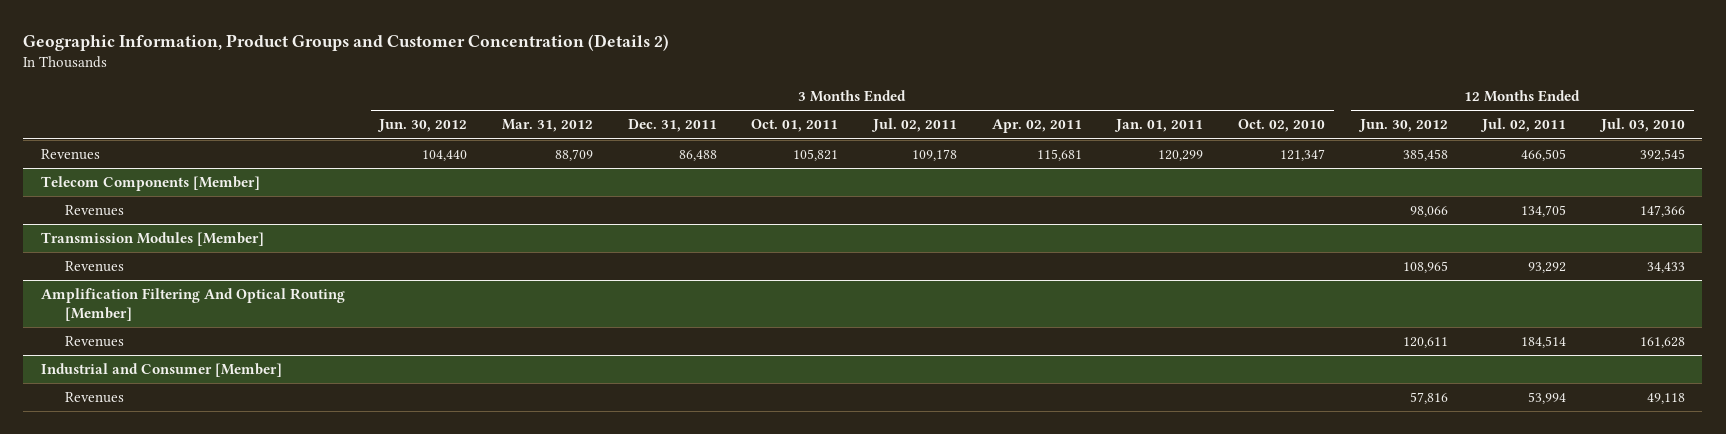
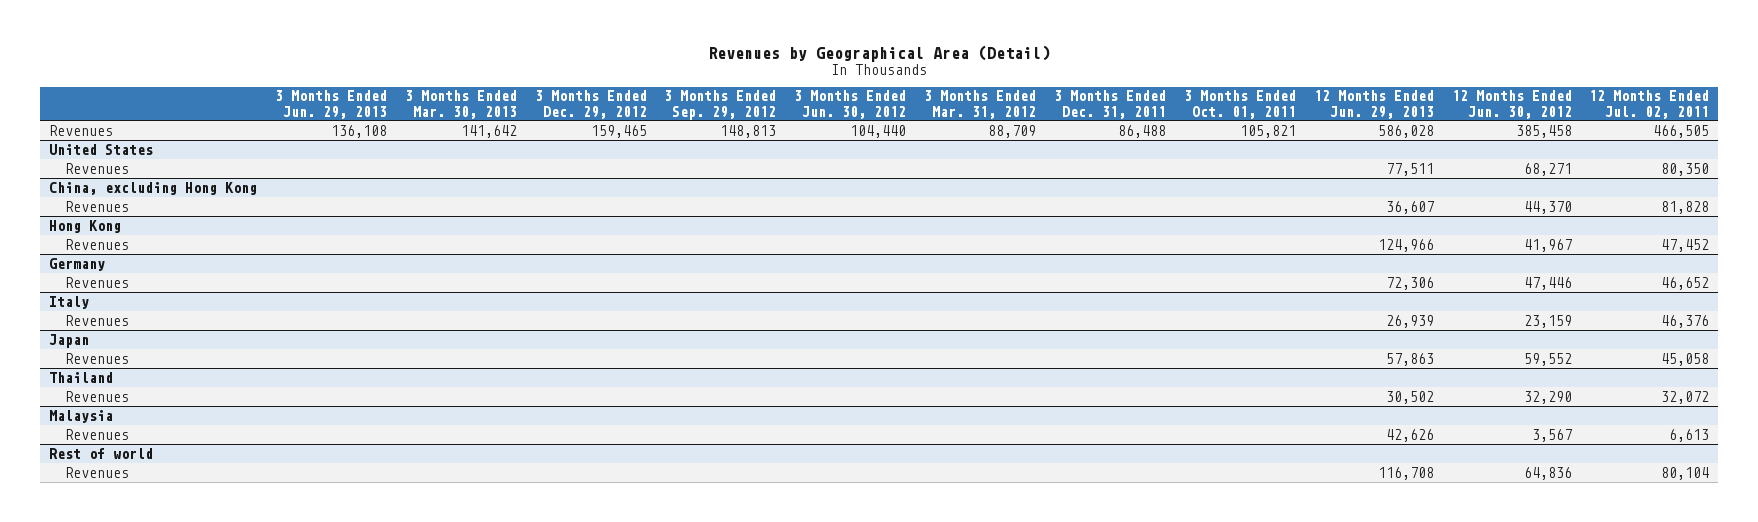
[23,33,670,51] Geographic Information, Product Groups and Customer Concentration (Details 2) -> [708,44,1051,62] Revenues by Geographical Area (Detail)
[870,118,957,133] Jul. 02, 2011 -> none
[991,119,1082,134] Apr. 02, 2011 -> none
[1114,119,1204,133] Jan. 01, 2011 -> none
[1237,119,1325,133] Oct. 02, 2010 -> none
[1598,118,1685,133] Jul. 03, 2010 -> none
none -> [274,90,387,119] 3 Months Ended Jun. 29, 2013
none -> [404,90,517,119] 3 Months Ended Mar. 30, 2013
none -> [534,90,647,119] 3 Months Ended Dec. 29, 2012
none -> [664,90,777,120] 3 Months Ended Sep. 29, 2012
none -> [1313,90,1434,119] 12 Months Ended Jun. 29, 2013
[40,176,260,192] Telecom Components [Member] -> none
[40,232,264,247] Transmission Modules [Member] -> none
[40,288,345,322] Amplification Filtering And Optical Routing [Member] -> none
[40,363,282,378] Industrial and Consumer [Member] -> none
none -> [49,143,154,155] United States
[1409,206,1448,218] 98,066 -> [1523,162,1572,176] 68,271
[1521,205,1567,218] 134,705 -> [1661,162,1710,176] 80,350
none -> [49,181,258,195] China, excluding Hong Kong
[1402,261,1448,274] 108,965 -> [1523,200,1572,214] 44,370
[1528,262,1567,274] 93,292 -> [1661,200,1710,214] 81,828
none -> [49,219,122,233] Hong Kong
[1402,337,1448,349] 120,611 -> [1523,238,1572,252] 41,967
[1521,336,1567,349] 184,514 -> [1661,238,1710,252] 47,452
none -> [49,257,106,271] Germany
[1409,392,1448,405] 57,816 -> [1523,276,1572,290] 47,446
[1528,392,1567,405] 53,994 -> [1661,276,1710,290] 46,652
none -> [49,295,90,309] Italy
none -> [65,314,130,326] Revenues
none -> [49,333,90,348] Japan
none -> [65,352,130,364] Revenues
none -> [49,371,114,383] Thailand
none -> [65,390,130,402] Revenues
none -> [49,409,114,423] Malaysia
none -> [65,428,130,440] Revenues
none -> [49,447,154,459] Rest of world
none -> [65,466,130,478] Revenues

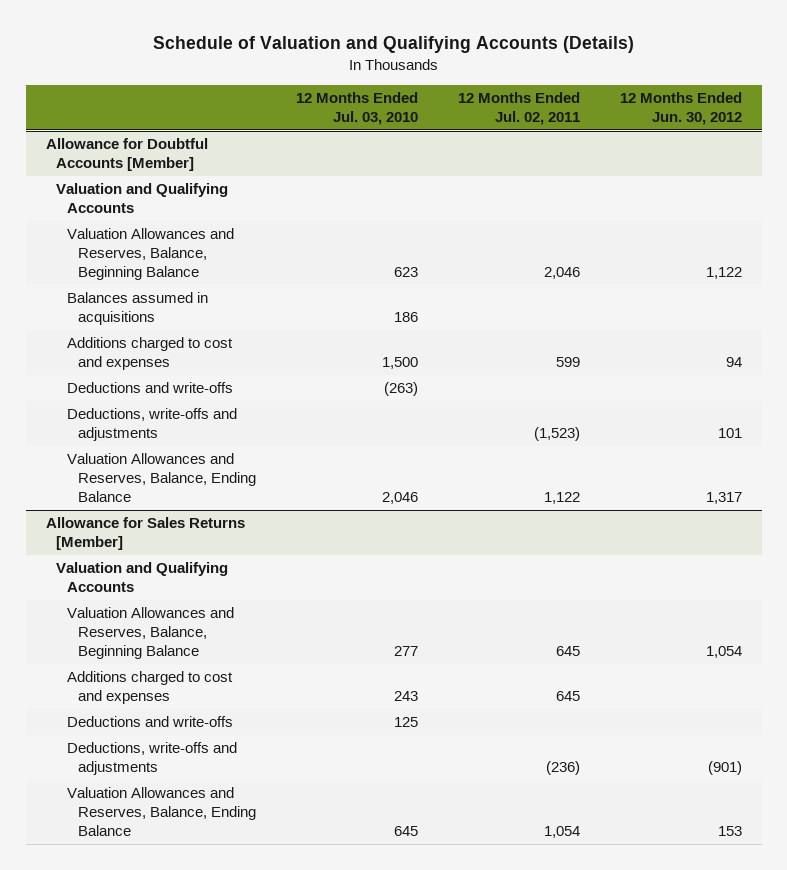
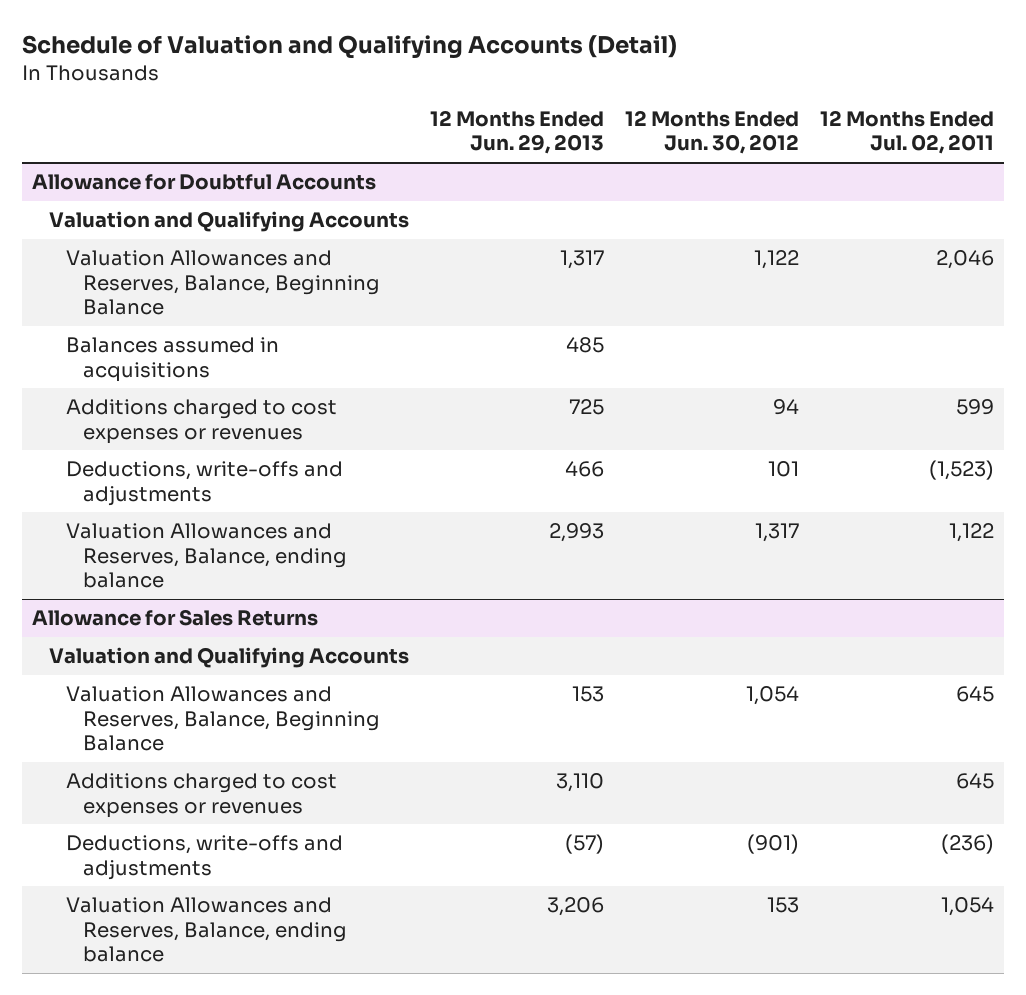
[152,36,634,54] Schedule of Valuation and Qualifying Accounts (Details) -> [21,34,677,59] Schedule of Valuation and Qualifying Accounts (Detail)
[295,92,418,126] 12 Months Ended Jul. 03, 2010 -> none
none -> [429,109,604,155] 12 Months Ended Jun. 29, 2013
[45,138,208,171] Allowance for Doubtful Accounts [Member] -> [32,174,377,191] Allowance for Doubtful Accounts
[67,382,234,394] Deductions and write-offs -> none
[67,337,234,370] Additions charged to cost and expenses -> [65,399,337,444] Additions charged to cost expenses or revenues
[67,453,256,502] Valuation Allowances and Reserves, Balance, Ending Balance -> [65,523,347,589] Valuation Allowances and Reserves, Balance, ending balance
[45,517,245,550] Allowance for Sales Returns [Member] -> [32,609,319,627] Allowance for Sales Returns
[67,716,234,728] Deductions and write-offs -> none
[67,671,234,704] Additions charged to cost and expenses -> [65,773,337,818] Additions charged to cost expenses or revenues
[67,787,256,836] Valuation Allowances and Reserves, Balance, Ending Balance -> [65,897,347,963] Valuation Allowances and Reserves, Balance, ending balance

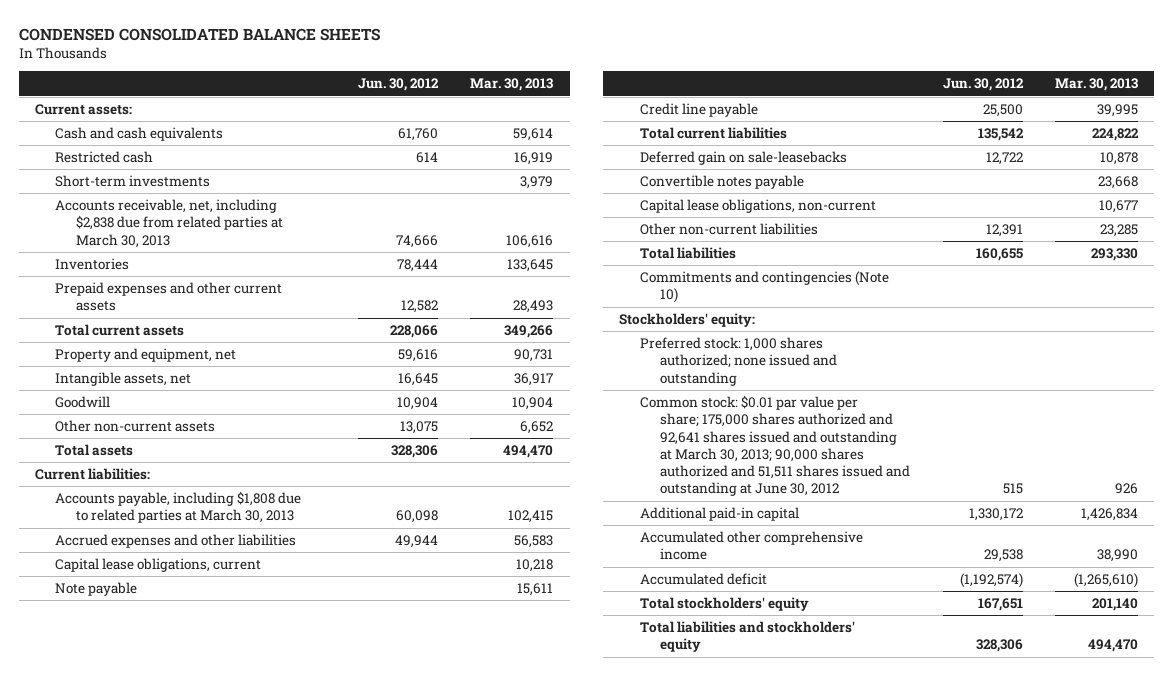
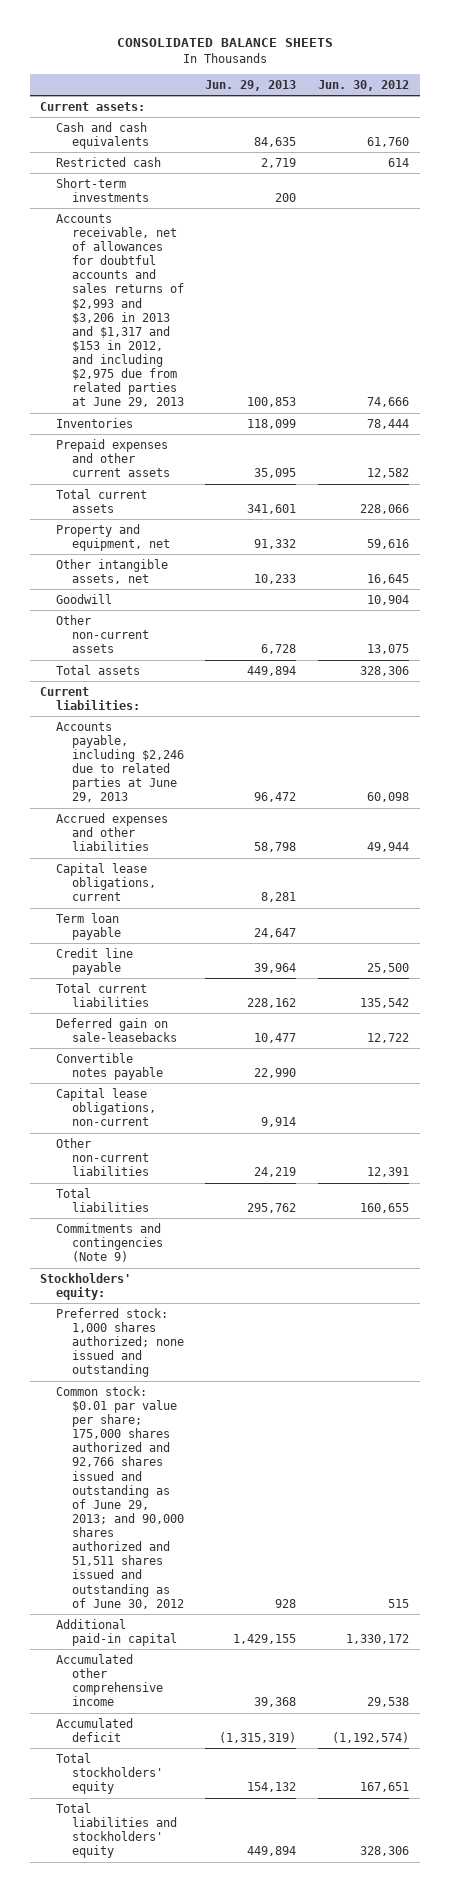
[18,27,380,41] CONDENSED CONSOLIDATED BALANCE SHEETS -> [116,38,333,48] CONSOLIDATED BALANCE SHEETS
[470,78,554,92] Mar. 30, 2013 -> none
none -> [205,79,297,91] Jun. 29, 2013
[55,199,283,248] Accounts receivable, net, including $2,838 due from related parties at March 30, 2013 -> [56,213,184,408] Accounts receivable, net of allowances for doubtful accounts and sales returns of $2,993 and $3,206 in 2013 and $1,317 and $153 in 2012, and including $2,975 due from related parties at June 29, 2013
[55,372,192,387] Intangible assets, net -> [56,558,169,584] Other intangible assets, net
[55,491,302,524] Accounts payable, including $1,808 due to related parties at March 30, 2013 -> [56,721,184,803] Accounts payable, including $2,246 due to related parties at June 29, 2013
[55,582,138,597] Note payable -> none
none -> [56,912,121,940] Term loan payable
[639,271,889,304] Commitments and contingencies (Note 10) -> [56,1222,163,1263] Commitments and contingencies (Note 9)
[639,395,911,497] Common stock: $0.01 par value per share; 175,000 shares authorized and 92,641 shares issued and outstanding at March 30, 2013; 90,000 shares authorized and 51,511 shares issued and outstanding at June 30, 2012 -> [56,1385,184,1609] Common stock: $0.01 par value per share; 175,000 shares authorized and 92,766 shares issued and outstanding as of June 29, 2013; and 90,000 shares authorized and 51,511 shares issued and outstanding as of June 30, 2012

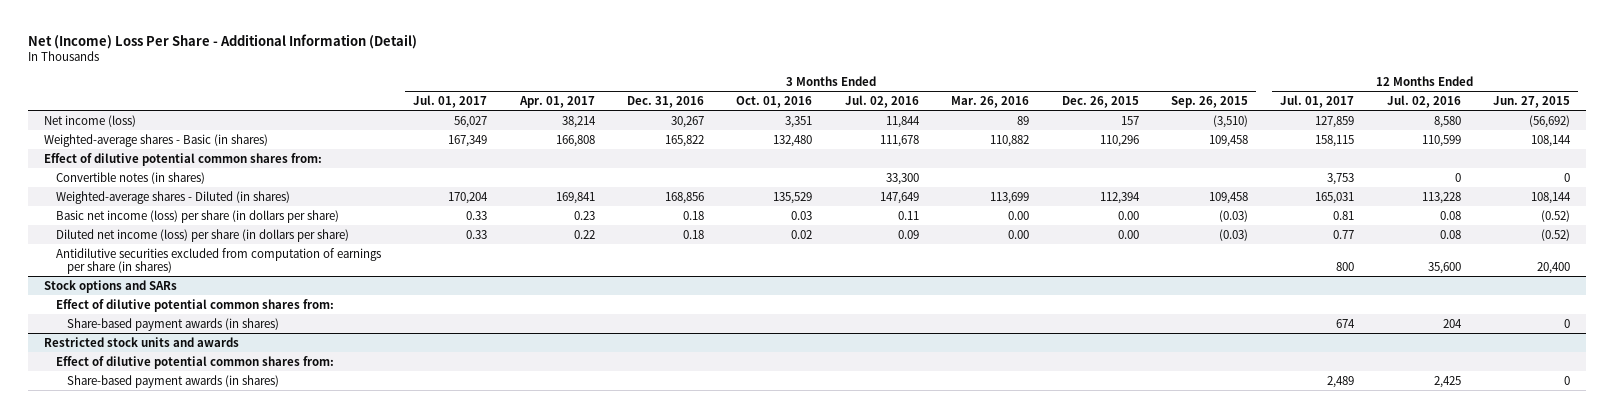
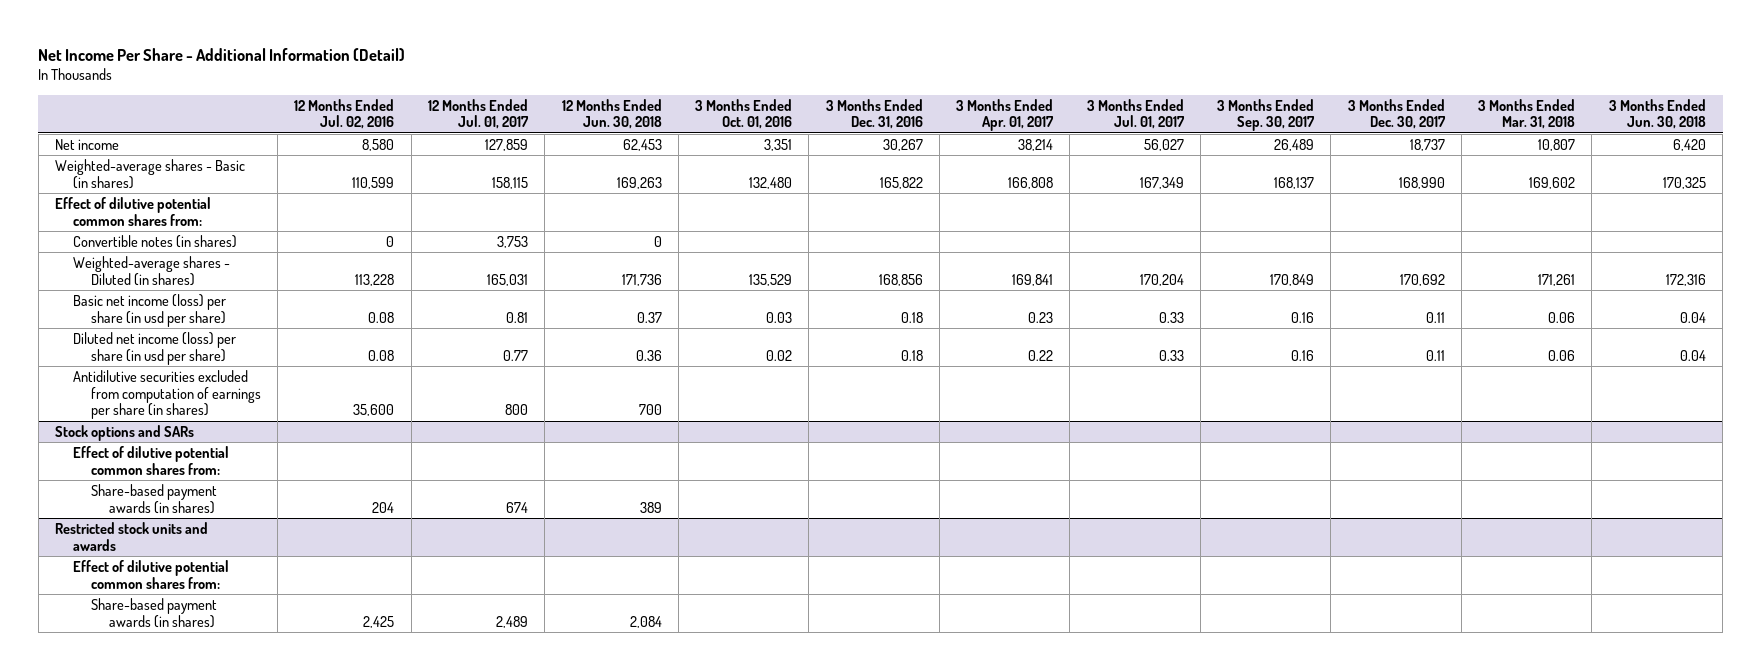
[28,33,418,49] Net (Income) Loss Per Share - Additional Information (Detail) -> [38,47,406,61] Net Income Per Share - Additional Information (Detail)
[844,94,919,108] Jul. 02, 2016 -> none
[951,95,1030,108] Mar. 26, 2016 -> none
[1061,95,1139,108] Dec. 26, 2015 -> none
[1170,95,1248,108] Sep. 26, 2015 -> none
[1493,95,1571,108] Jun. 27, 2015 -> none
none -> [561,98,662,130] 12 Months Ended Jun. 30, 2018
none -> [1217,98,1316,132] 3 Months Ended Sep. 30, 2017
none -> [1347,98,1446,130] 3 Months Ended Dec. 30, 2017
none -> [1478,98,1576,130] 3 Months Ended Mar. 31, 2018
none -> [1608,98,1706,130] 3 Months Ended Jun. 30, 2018
[44,114,137,127] Net income (loss) -> [55,138,120,150] Net income
[55,209,339,223] Basic net income (loss) per share (in dollars per share) -> [73,293,227,327] Basic net income (loss) per share (in usd per share)
[55,228,349,242] Diluted net income (loss) per share (in dollars per share) -> [73,331,237,365] Diluted net income (loss) per share (in usd per share)

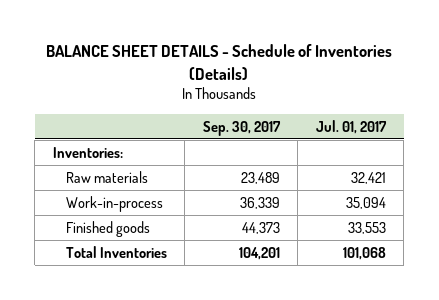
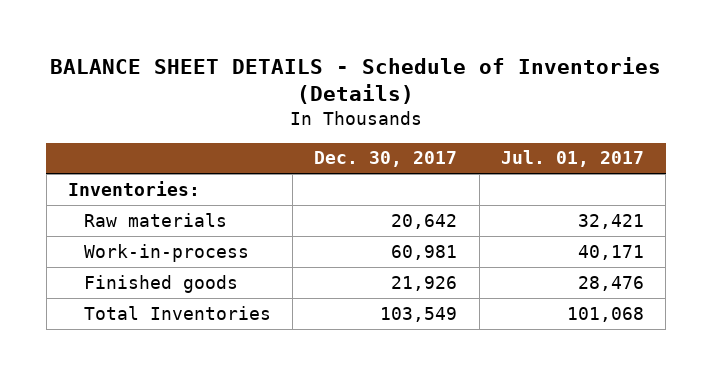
[202,120,281,136] Sep. 30, 2017 -> none
none -> [314,151,458,168] Dec. 30, 2017
[345,196,386,209] 35,094 -> [578,244,645,260] 40,171
[347,221,386,234] 33,553 -> [578,275,645,291] 28,476

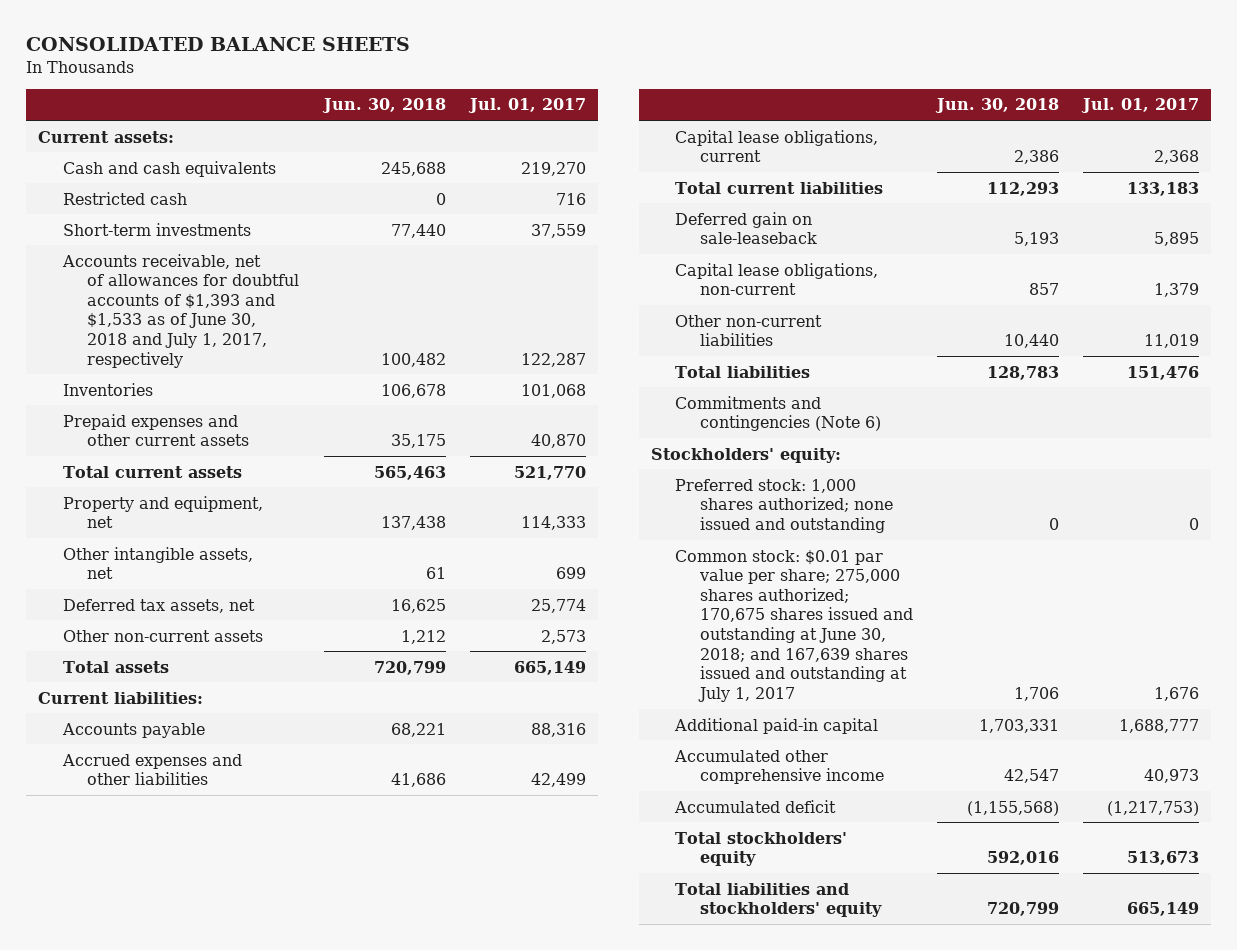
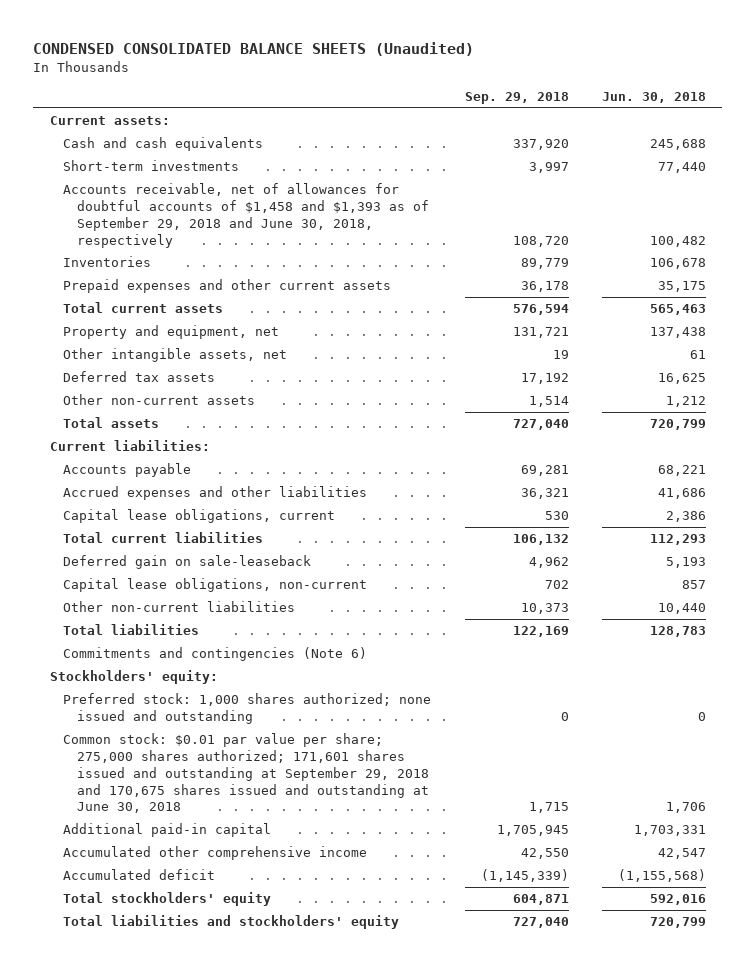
[25,36,410,51] CONSOLIDATED BALANCE SHEETS -> [33,41,475,56] CONDENSED CONSOLIDATED BALANCE SHEETS (Unaudited)
[468,98,587,114] Jul. 01, 2017 -> none
none -> [464,92,569,105] Sep. 29, 2018
[62,191,187,205] Restricted cash -> none
[61,253,300,368] Accounts receivable, net of allowances for doubtful accounts of $1,393 and $1,533 as of June 30, 2018 and July 1, 2017, respectively -> [63,183,429,248] Accounts receivable, net of allowances for doubtful accounts of $1,458 and $1,393 as of September 29, 2018 and June 30, 2018, respectively
[62,598,255,613] Deferred tax assets, net -> [63,371,216,383] Deferred tax assets
[675,549,914,702] Common stock: $0.01 par value per share; 275,000 shares authorized; 170,675 shares issued and outstanding at June 30, 2018; and 167,639 shares issued and outstanding at July 1, 2017 -> [63,733,429,814] Common stock: $0.01 par value per share; 275,000 shares authorized; 171,601 shares issued and outstanding at September 29, 2018 and 170,675 shares issued and outstanding at June 30, 2018

